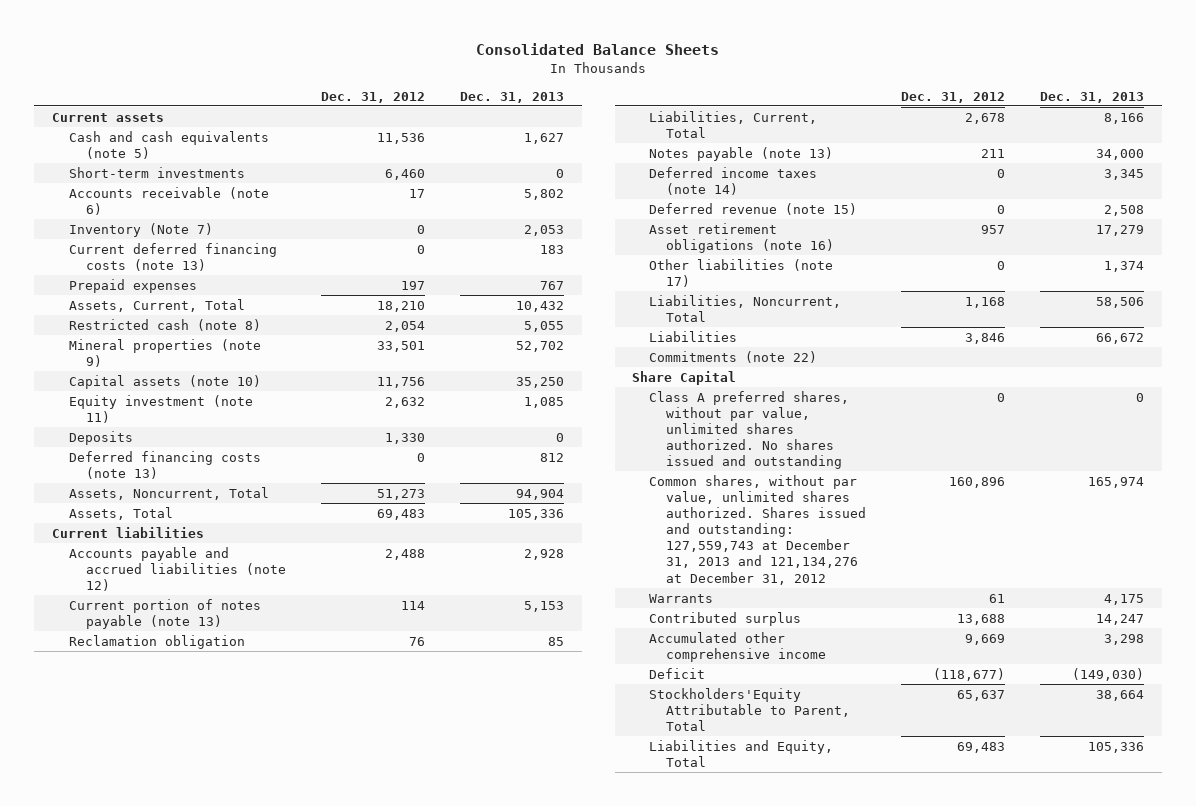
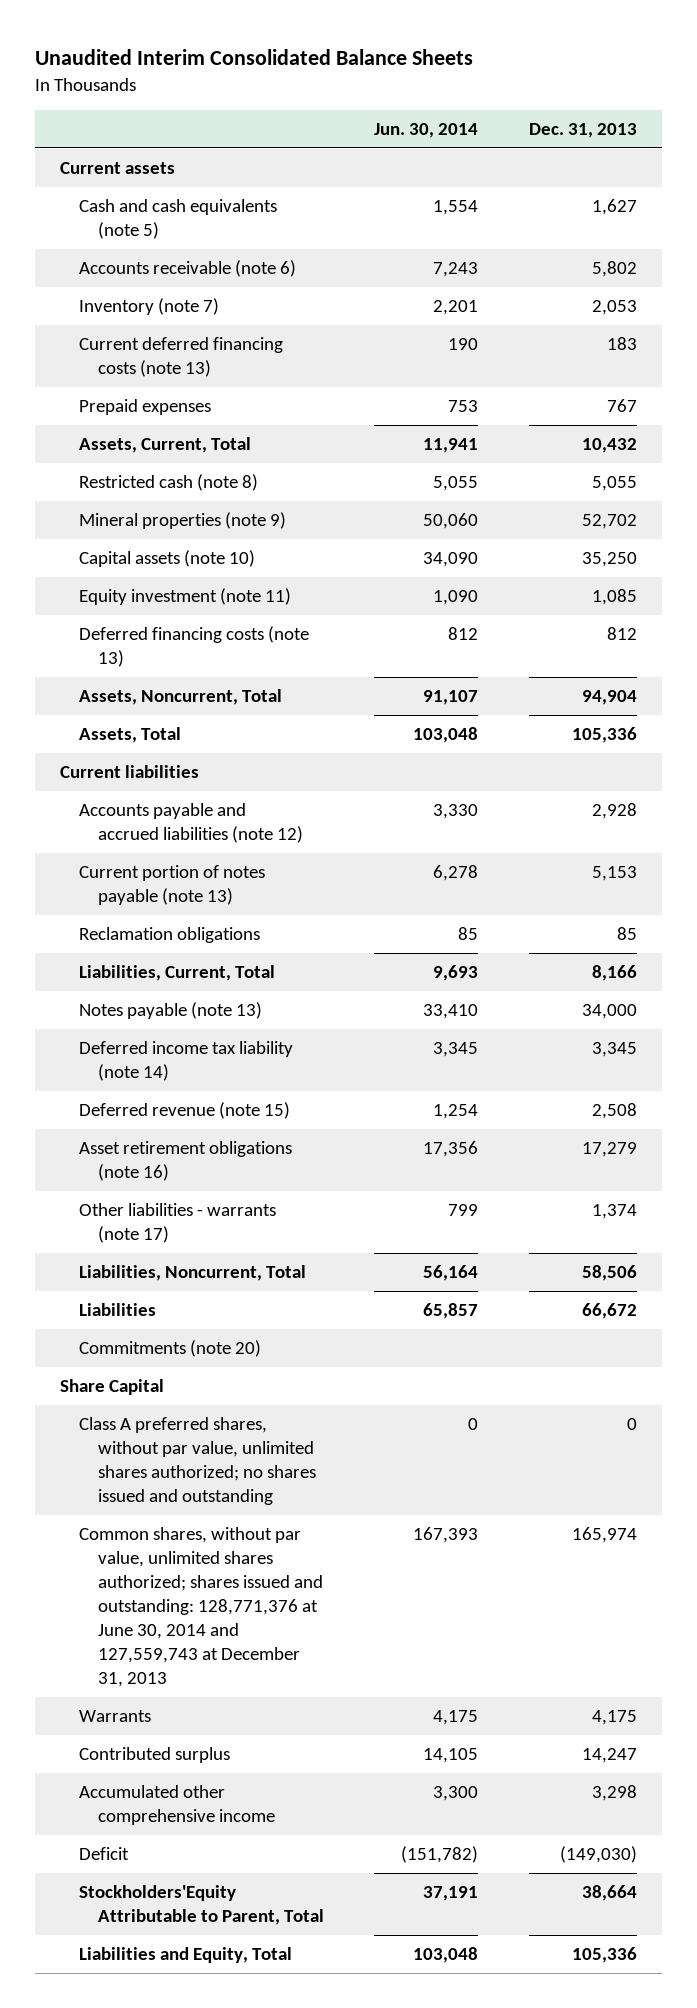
[476,42,720,55] Consolidated Balance Sheets -> [34,48,473,65] Unaudited Interim Consolidated Balance Sheets
[321,91,426,103] Dec. 31, 2012 -> none
none -> [374,123,479,139] Jun. 30, 2014
[68,166,245,178] Short-term investments -> none
[68,222,213,237] Inventory (Note 7) -> [78,298,219,316] Inventory (note 7)
[68,430,133,445] Deposits -> none
[68,634,245,649] Reclamation obligation -> [78,927,260,944] Reclamation obligations
[649,166,818,195] Deferred income taxes (note 14) -> [78,1041,293,1082] Deferred income tax liability (note 14)
[649,258,834,287] Other liabilities (note 17) -> [78,1203,276,1244] Other liabilities - warrants (note 17)
[649,350,818,363] Commitments (note 22) -> [78,1340,261,1358] Commitments (note 20)
[649,390,850,470] Class A preferred shares, without par value, unlimited shares authorized. No shares issued and outstanding -> [78,1417,316,1506] Class A preferred shares, without par value, unlimited shares authorized; no shares issued and outstanding
[649,474,867,585] Common shares, without par value, unlimited shares authorized. Shares issued and outstanding: 127,559,743 at December 31, 2013 and 121,134,276 at December 31, 2012 -> [78,1527,323,1687] Common shares, without par value, unlimited shares authorized; shares issued and outstanding: 128,771,376 at June 30, 2014 and 127,559,743 at December 31, 2013

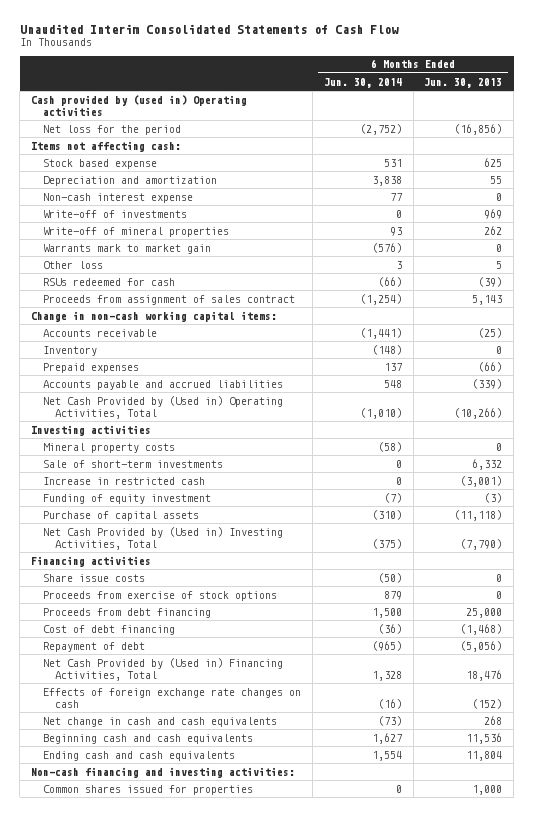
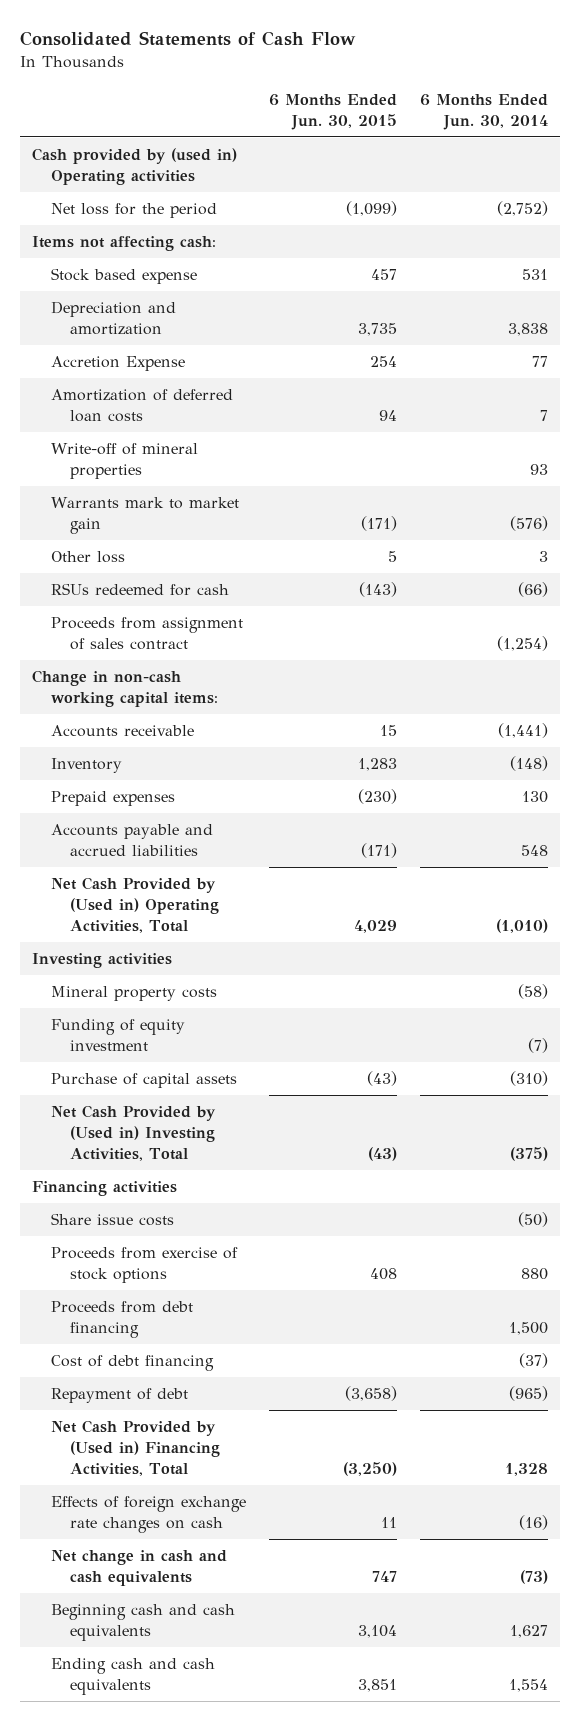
[19,24,399,35] Unaudited Interim Consolidated Statements of Cash Flow -> [20,31,357,47] Consolidated Statements of Cash Flow
[424,77,503,88] Jun. 30, 2013 -> none
none -> [269,93,398,130] 6 Months Ended Jun. 30, 2015
[43,192,194,203] Non-cash interest expense -> none
[43,209,188,218] Write-off of investments -> none
none -> [50,356,185,372] Accretion Expense
none -> [50,389,233,422] Amortization of deferred loan costs
[383,362,402,371] 137 -> [522,791,549,804] 130
[43,459,224,468] Sale of short-term investments -> none
[43,476,206,485] Increase in restricted cash -> none
[383,590,402,600] 879 -> [521,1267,549,1280] 880
[377,623,402,634] (36) -> [519,1353,549,1369] (37)
[31,766,296,778] Non-cash financing and investing activities: -> none
[43,784,254,795] Common shares issued for properties -> none

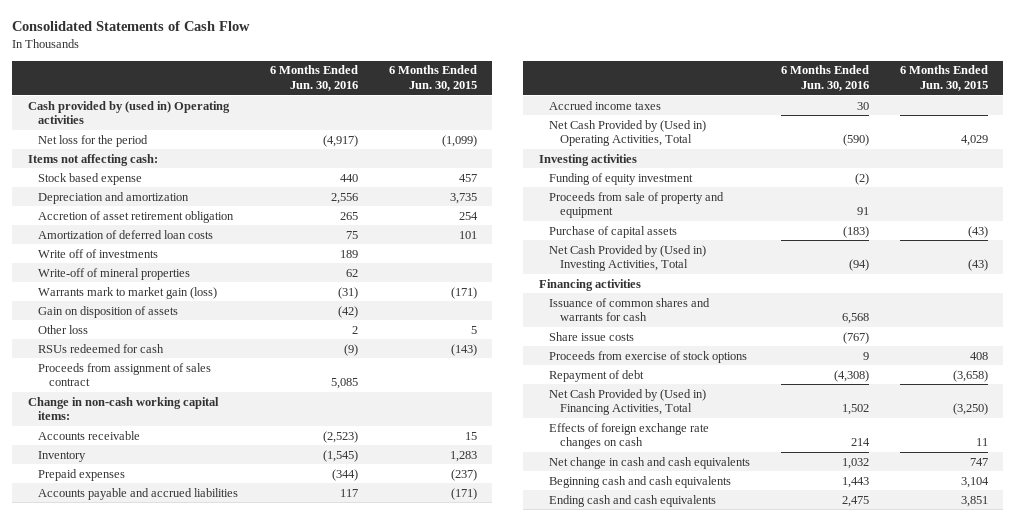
[420,93,549,130] 6 Months Ended Jun. 30, 2014 -> none
none -> [270,65,359,92] 6 Months Ended Jun. 30, 2016
[50,356,185,372] Accretion Expense -> [38,210,235,223] Accretion of asset retirement obligation
[379,409,398,421] 94 -> [458,230,477,239] 101
none -> [38,248,159,258] Write off of investments
[50,497,239,534] Warrants mark to market gain -> [38,286,218,299] Warrants mark to market gain (loss)
none -> [38,305,179,318] Gain on disposition of assets
[358,789,398,805] (230) -> [450,468,477,481] (237)
none -> [549,100,662,110] Accrued income taxes
[50,986,217,1002] Mineral property costs -> none
none -> [549,191,725,219] Proceeds from sale of property and equipment
none -> [549,297,711,322] Issuance of common shares and warrants for cash
[50,1301,193,1338] Proceeds from debt financing -> none
[50,1355,214,1372] Cost of debt financing -> none

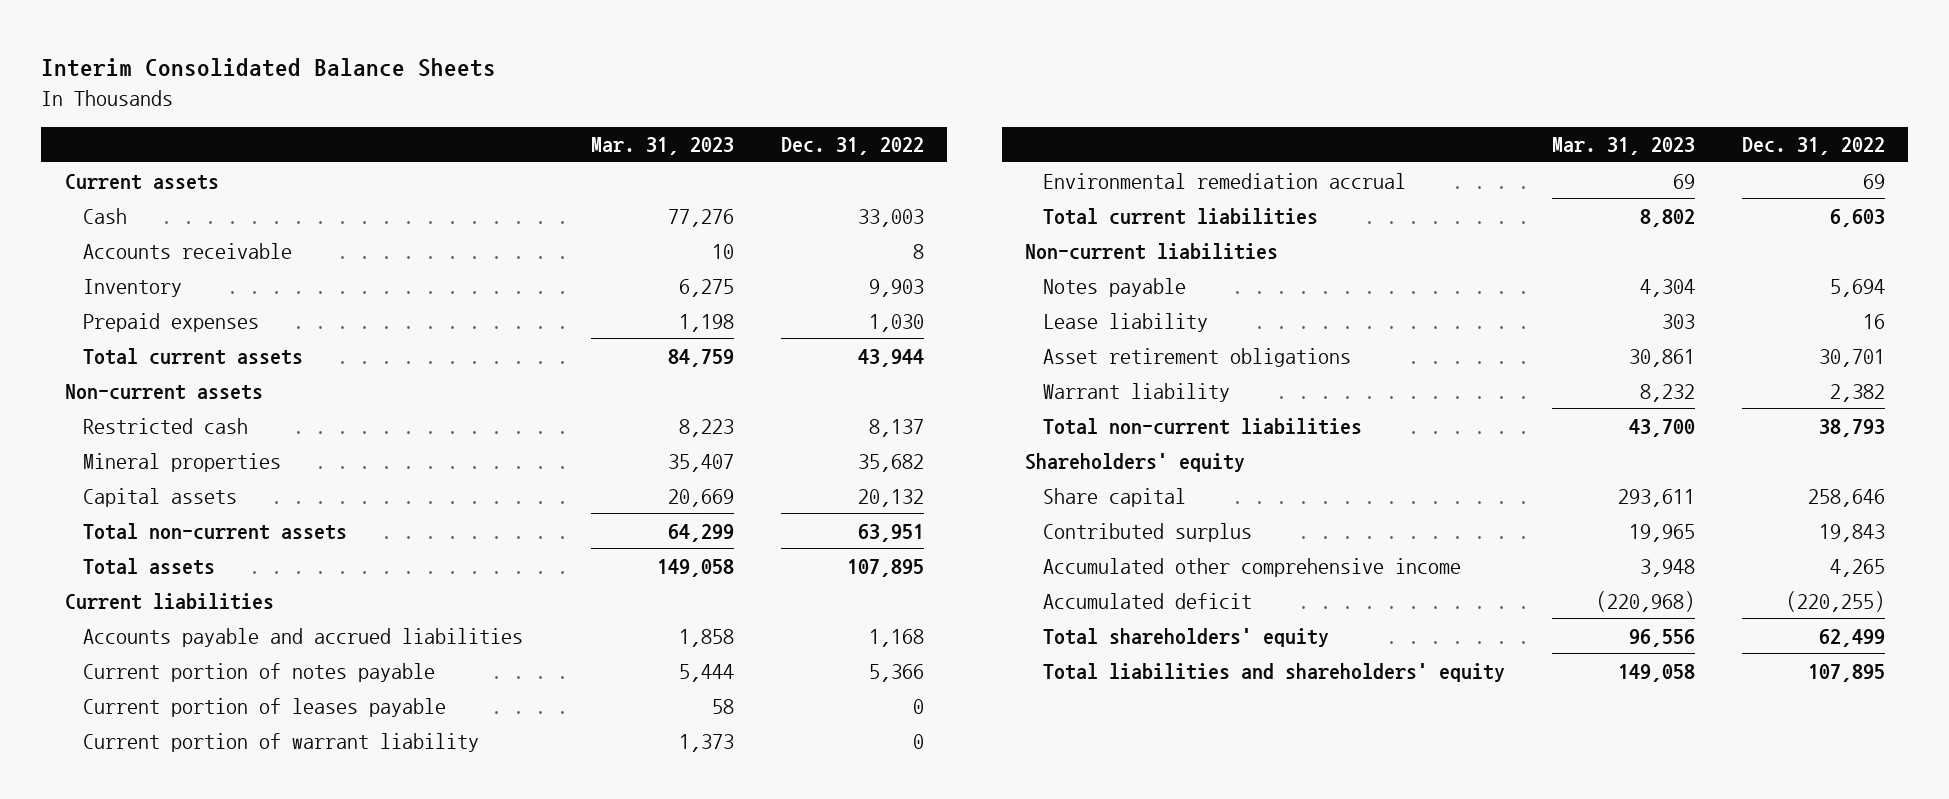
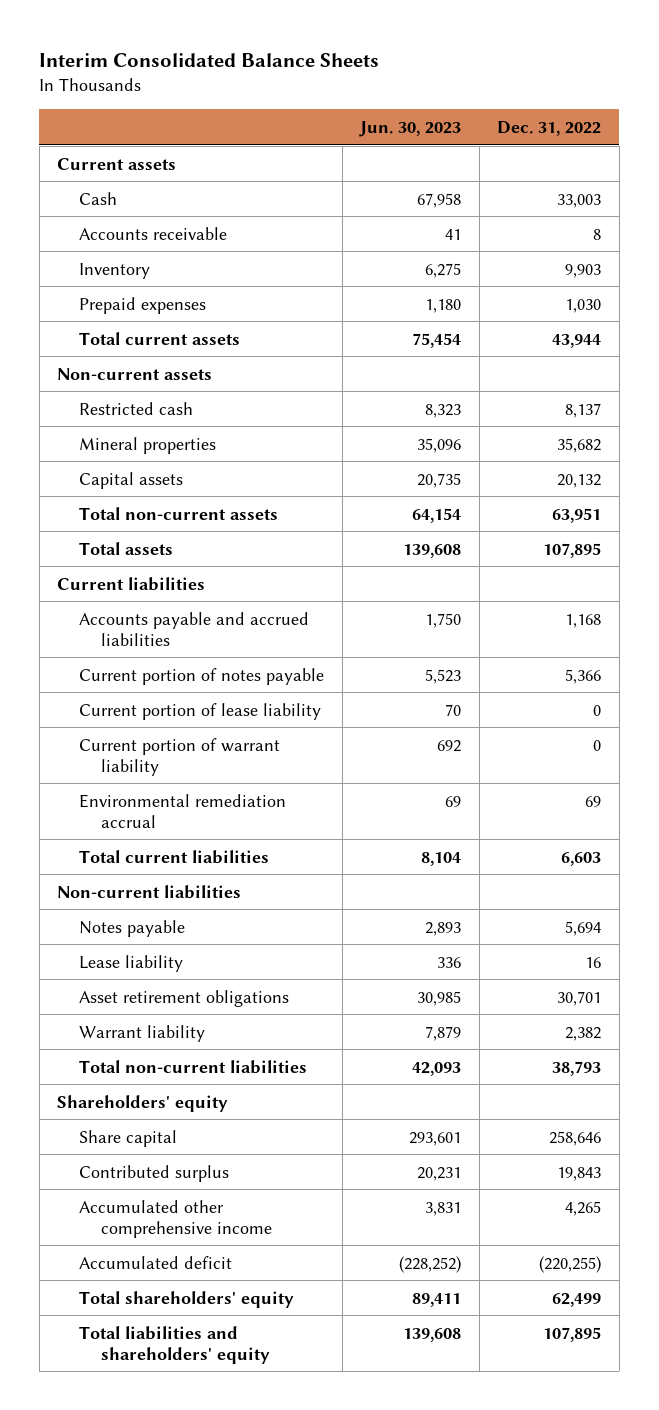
[591,137,735,156] Mar. 31, 2023 -> none
none -> [359,120,462,137] Jun. 30, 2023
[82,697,446,717] Current portion of leases payable -> [79,702,322,720] Current portion of lease liability

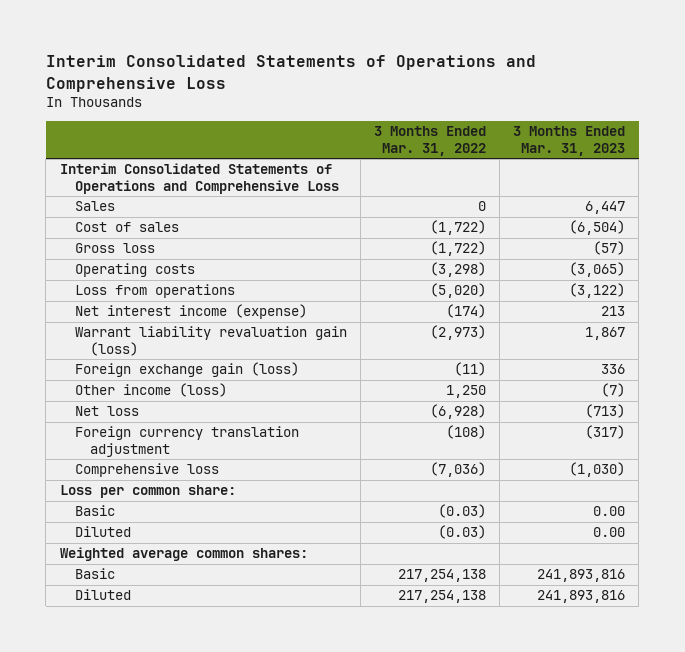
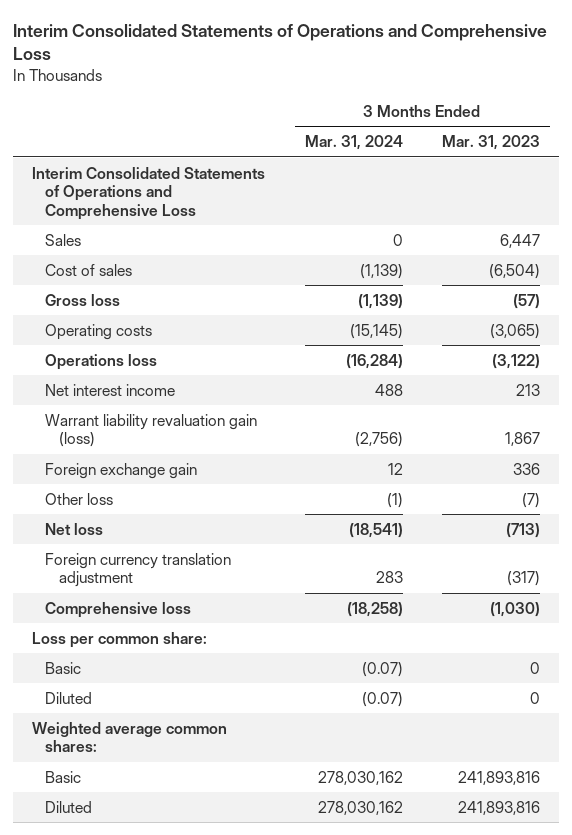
[373,126,486,156] 3 Months Ended Mar. 31, 2022 -> none
none -> [304,135,403,151] Mar. 31, 2024
[74,284,235,299] Loss from operations -> [45,353,158,370] Operations loss
[74,304,307,320] Net interest income (expense) -> [45,383,176,396] Net interest income
[74,362,299,378] Foreign exchange gain (loss) -> [45,462,198,479] Foreign exchange gain
[74,383,227,398] Other income (loss) -> [45,492,114,505] Other loss
[593,506,626,517] 0.00 -> [529,661,540,674] 0
[593,527,626,538] 0.00 -> [529,691,540,704] 0

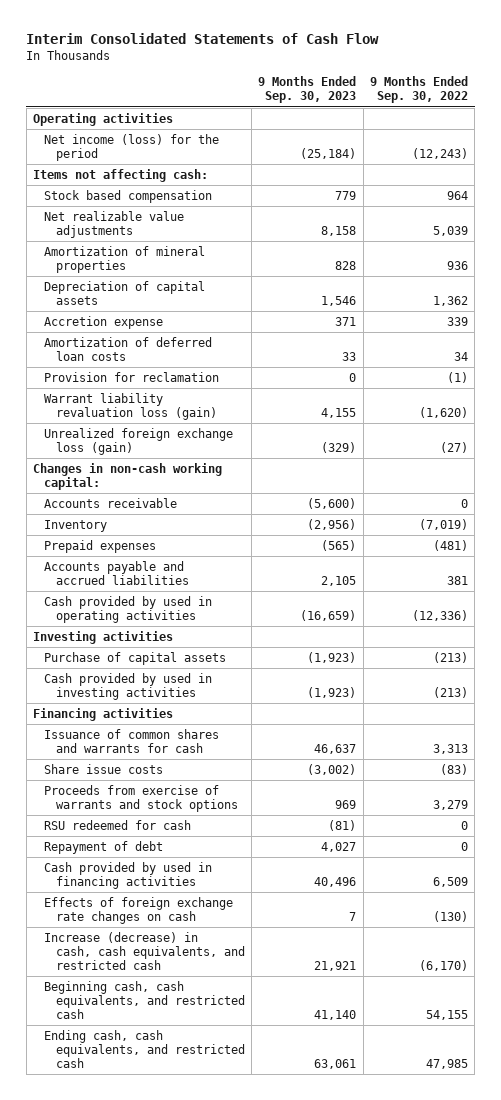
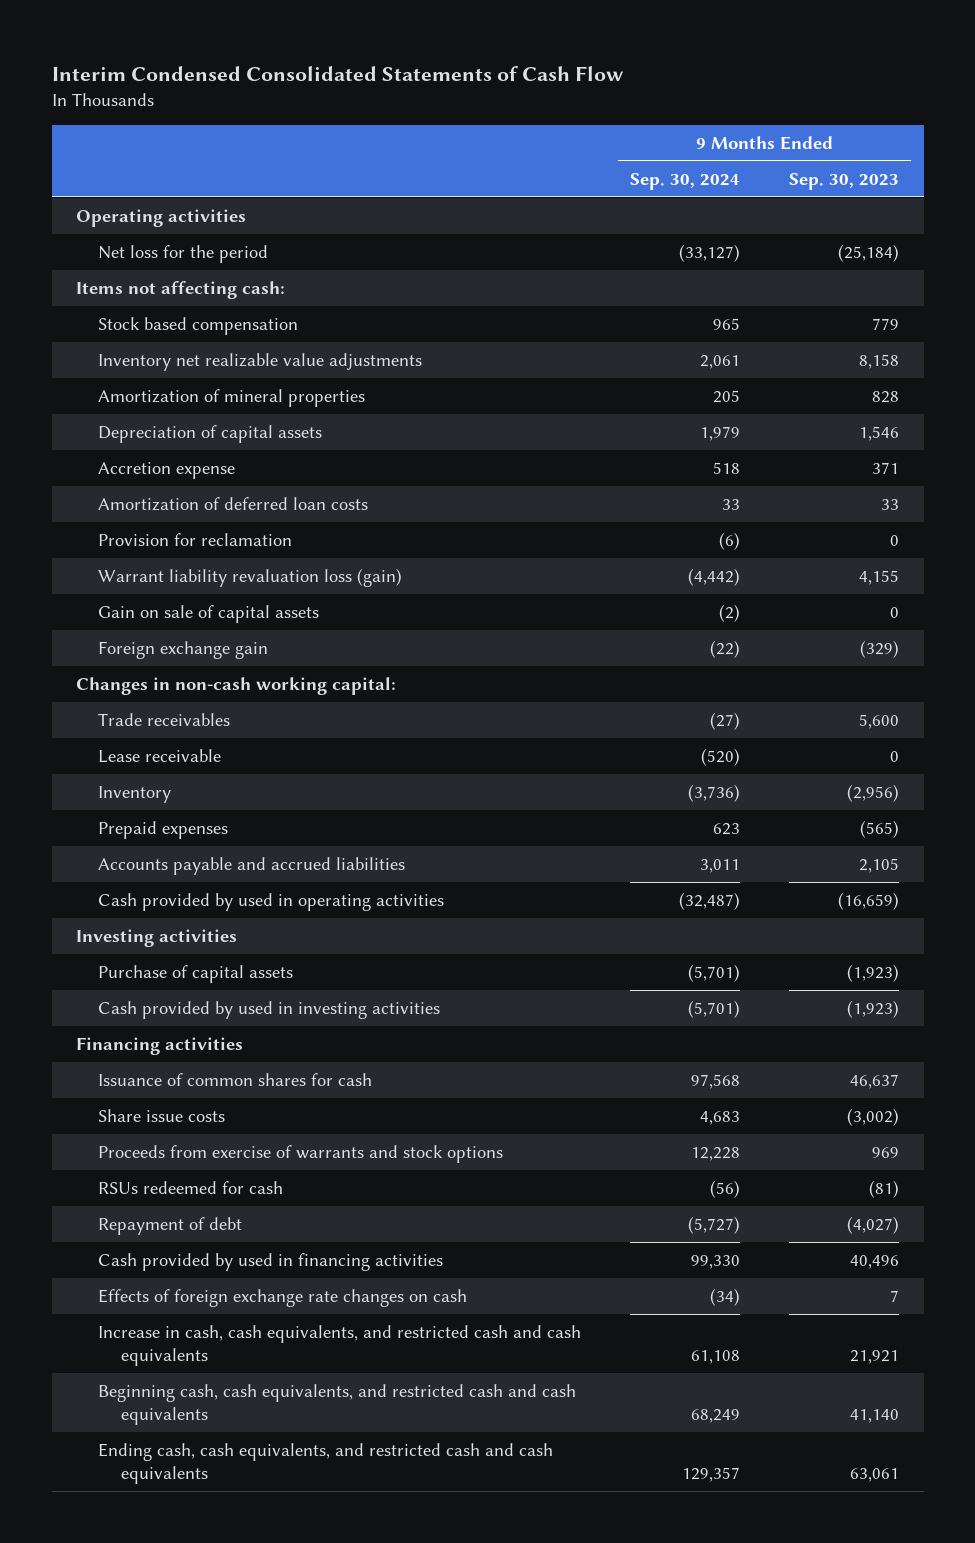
[26,33,380,45] Interim Consolidated Statements of Cash Flow -> [51,65,624,81] Interim Condensed Consolidated Statements of Cash Flow
[369,76,468,104] 9 Months Ended Sep. 30, 2022 -> none
none -> [630,172,741,190] Sep. 30, 2024
[44,133,220,161] Net income (loss) for the period -> [98,245,269,264] Net loss for the period
[44,210,185,238] Net realizable value adjustments -> [98,353,423,372] Inventory net realizable value adjustments
none -> [98,605,320,624] Gain on sale of capital assets
[44,427,234,455] Unrealized foreign exchange loss (gain) -> [98,641,269,660] Foreign exchange gain
[44,497,178,508] Accounts receivable -> none
none -> [98,713,231,727] Trade receivables
none -> [98,749,222,764] Lease receivable
[44,728,220,753] Issuance of common shares and warrants for cash -> [98,1073,373,1087] Issuance of common shares for cash
[44,819,192,830] RSU redeemed for cash -> [98,1181,284,1195] RSUs redeemed for cash
[321,841,357,852] 4,027 -> [847,1216,900,1235] (4,027)
[44,931,245,970] Increase (decrease) in cash, cash equivalents, and restricted cash -> [98,1325,582,1367] Increase in cash, cash equivalents, and restricted cash and cash equivalents
[44,980,245,1019] Beginning cash, cash equivalents, and restricted cash -> [98,1384,577,1426] Beginning cash, cash equivalents, and restricted cash and cash equivalents
[44,1029,245,1068] Ending cash, cash equivalents, and restricted cash -> [98,1443,554,1485] Ending cash, cash equivalents, and restricted cash and cash equivalents

